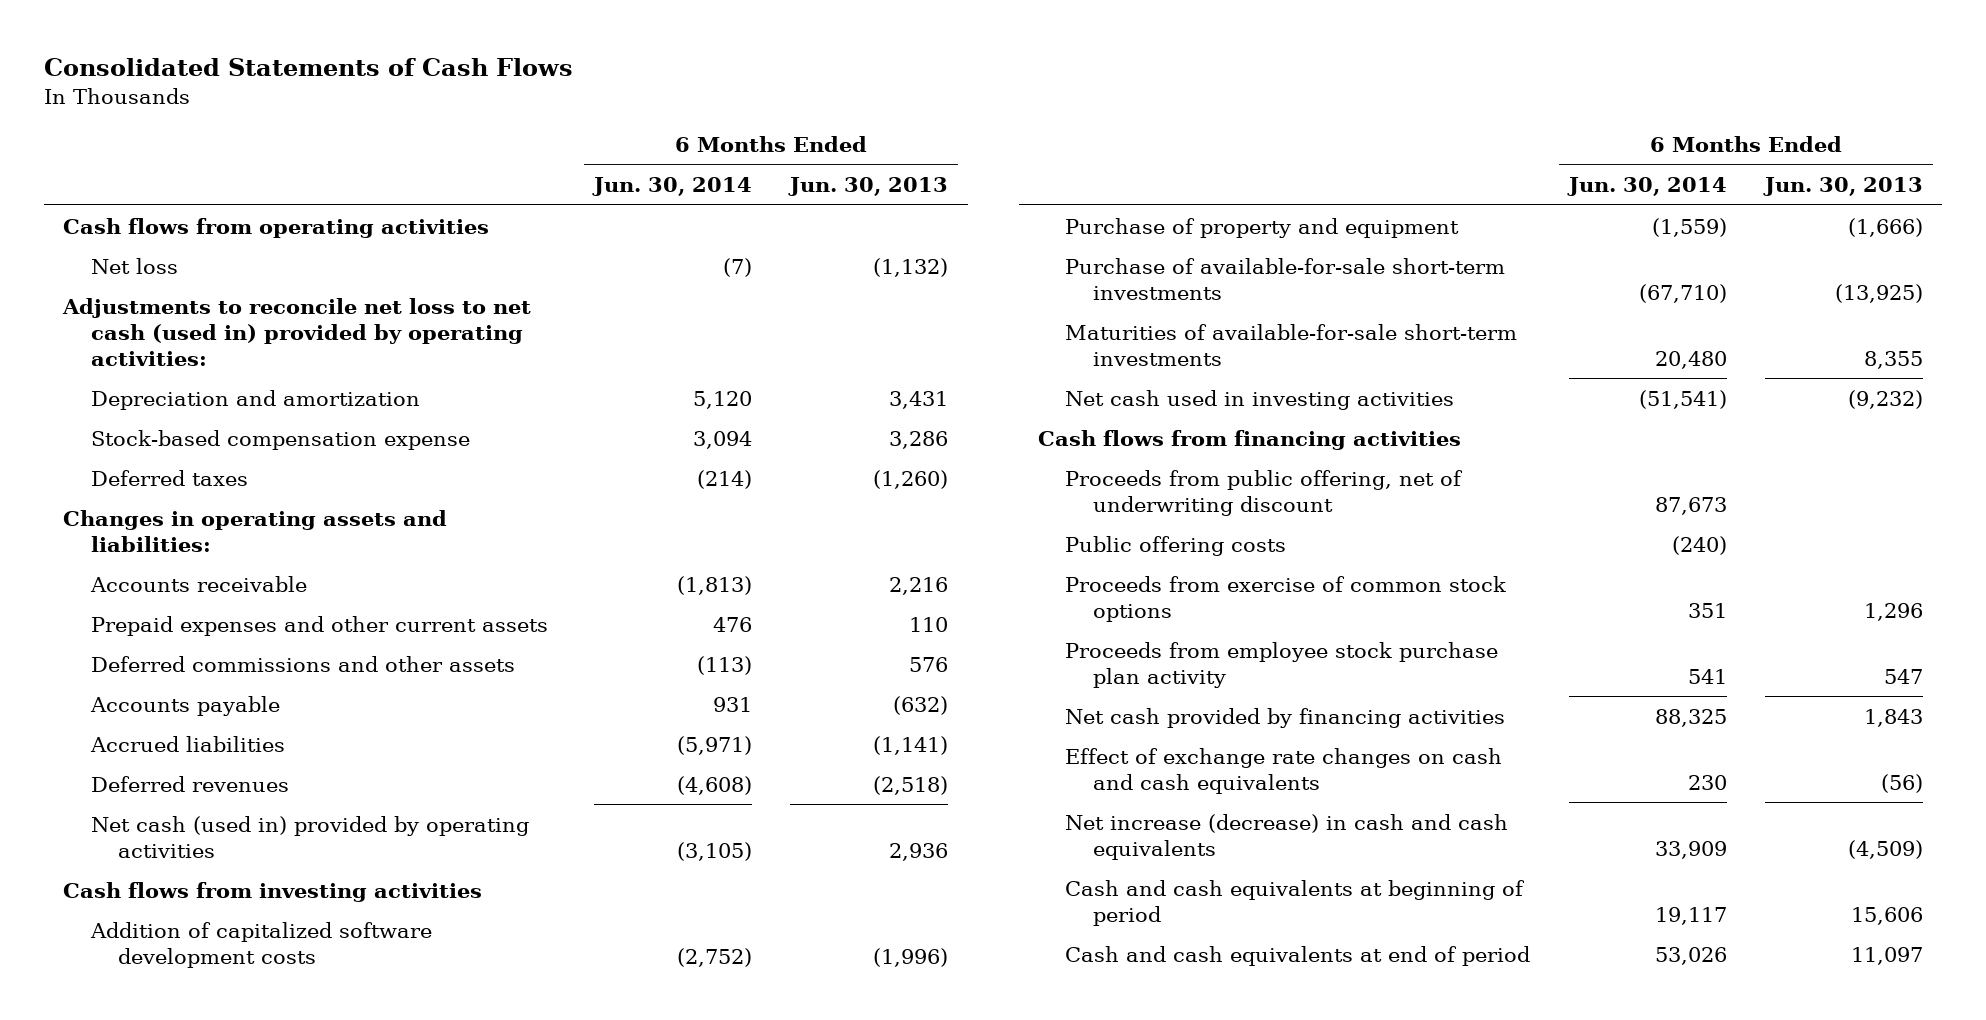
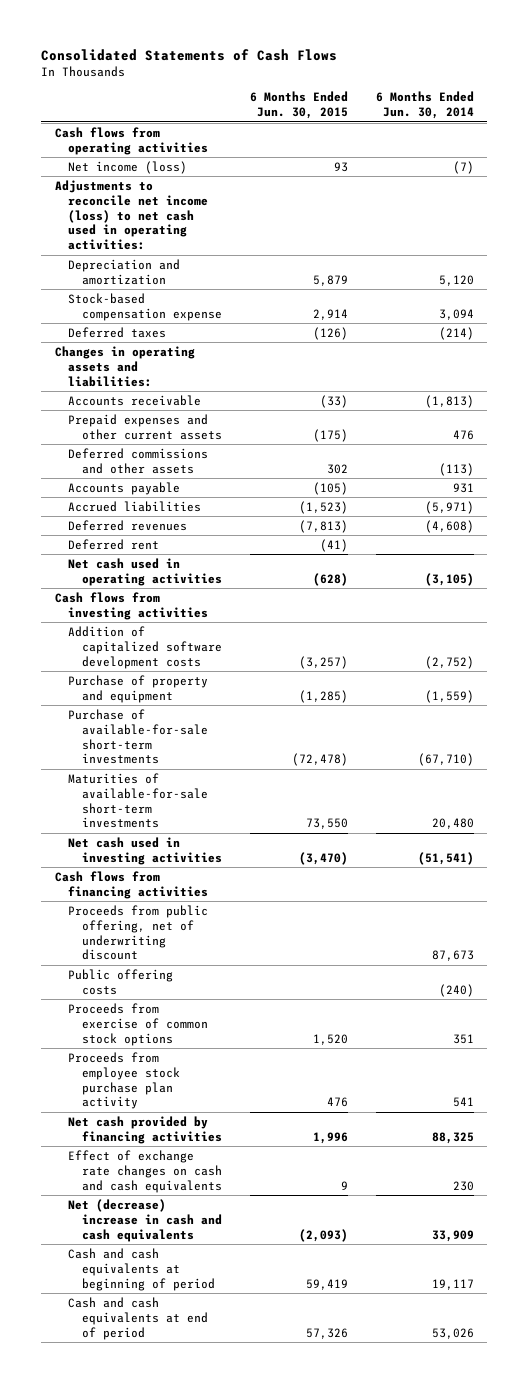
[788,176,949,196] Jun. 30, 2013 -> none
none -> [249,91,348,120] 6 Months Ended Jun. 30, 2015
[90,257,178,274] Net loss -> [68,160,188,174] Net income (loss)
[62,297,532,366] Adjustments to reconcile net loss to net cash (used in) provided by operating activities: -> [55,179,209,251] Adjustments to reconcile net income (loss) to net cash used in operating activities:
none -> [68,538,160,550] Deferred rent
[90,815,529,858] Net cash (used in) provided by operating activities -> [68,557,222,586] Net cash used in operating activities
[1065,813,1509,860] Net increase (decrease) in cash and cash equivalents -> [68,1198,222,1242] Net (decrease) increase in cash and cash equivalents

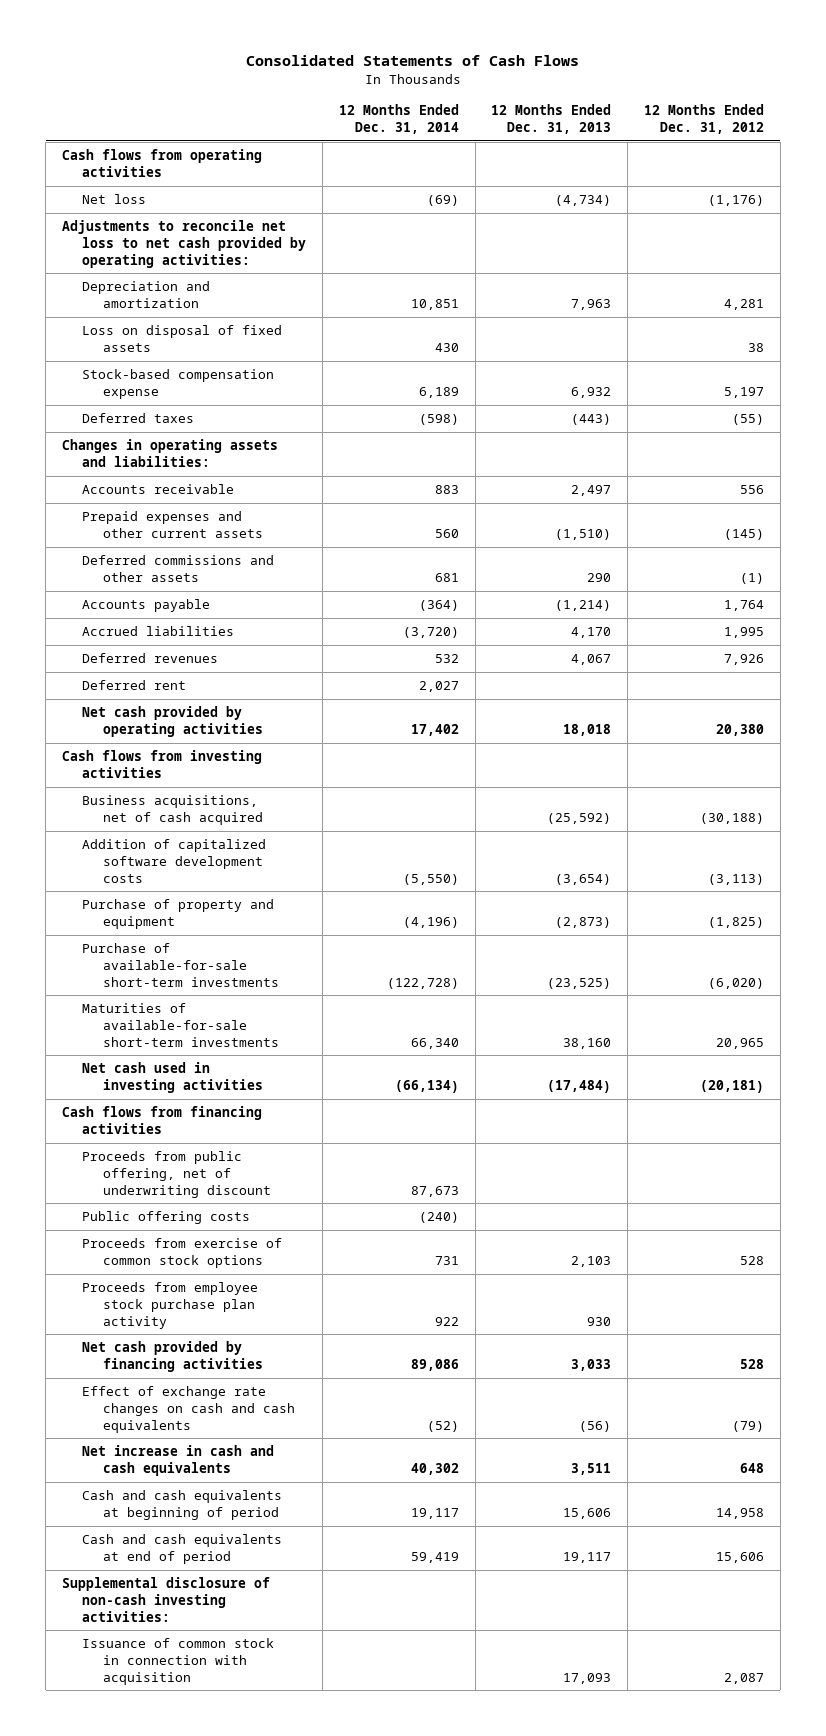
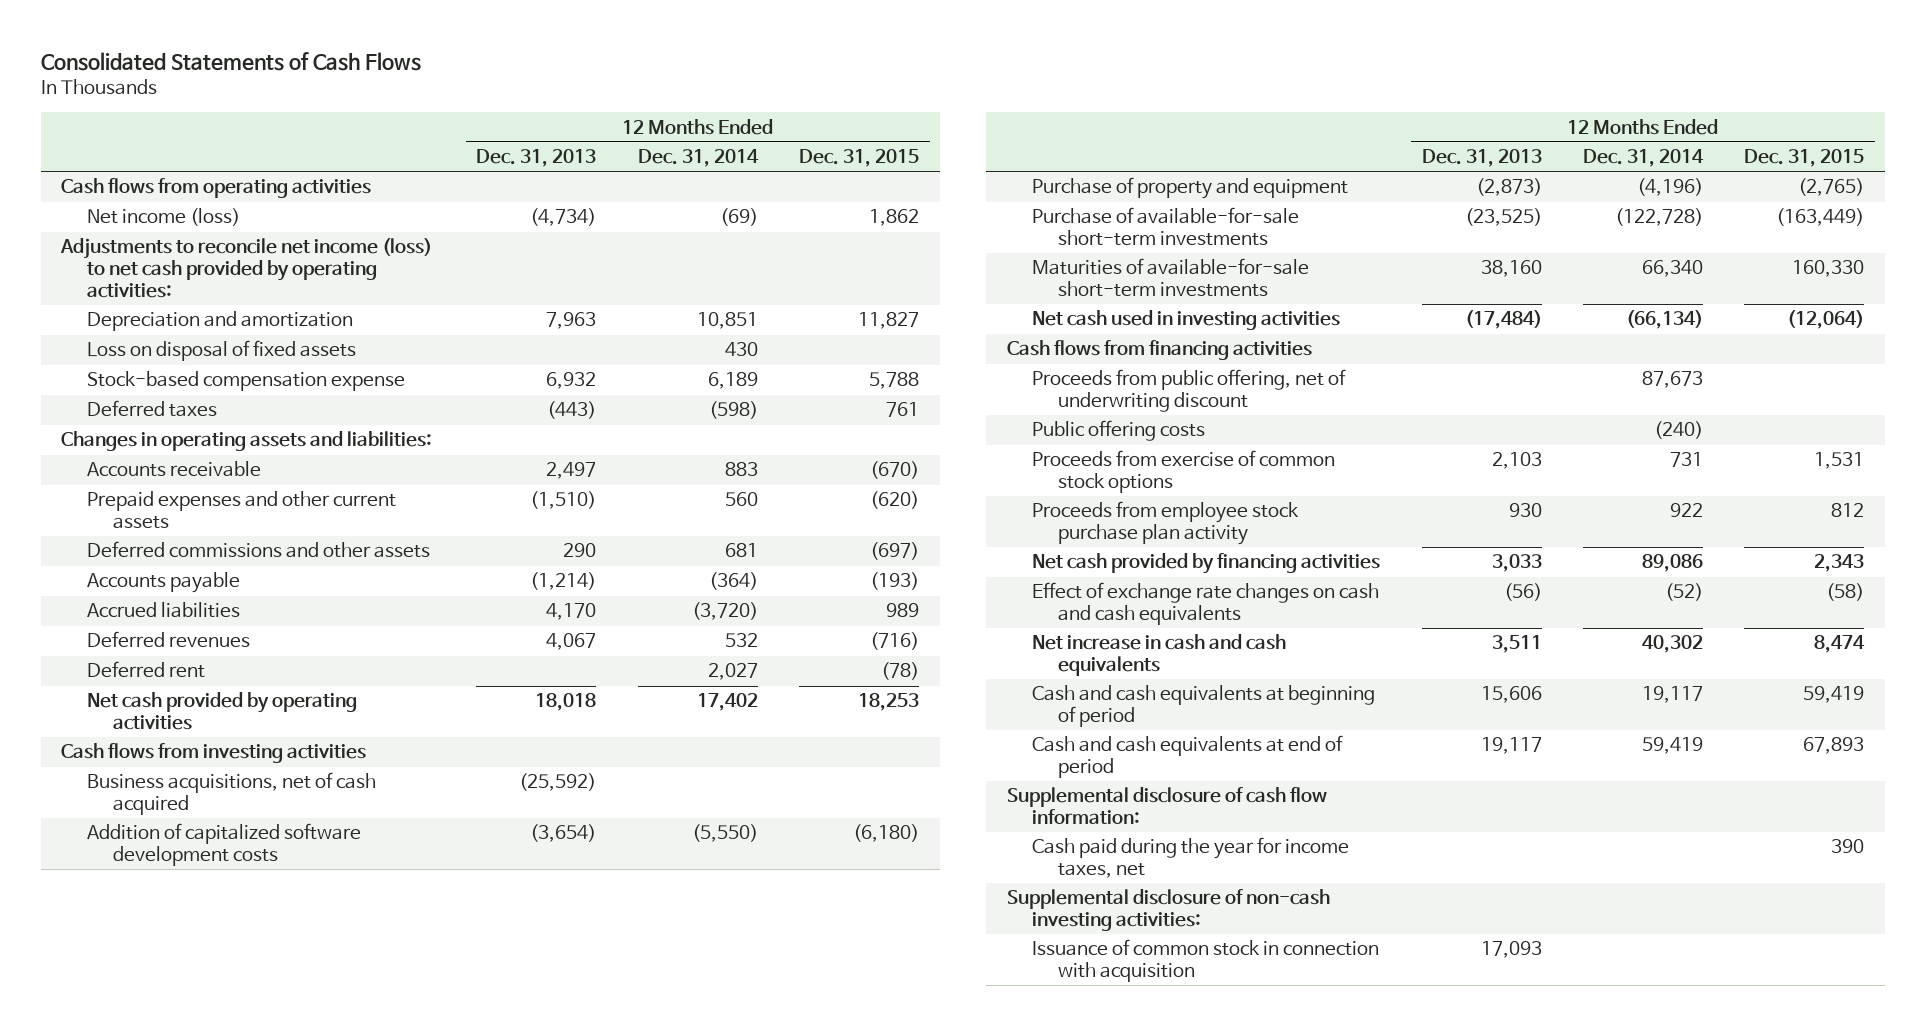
[643,104,764,134] 12 Months Ended Dec. 31, 2012 -> none
none -> [799,149,920,168] Dec. 31, 2015
[82,194,147,205] Net loss -> [87,208,241,227] Net income (loss)
[61,220,307,268] Adjustments to reconcile net loss to net cash provided by operating activities: -> [60,238,433,298] Adjustments to reconcile net income (loss) to net cash provided by operating activities:
none -> [1006,787,1327,824] Supplemental disclosure of cash flow information:
none -> [1032,837,1350,878] Cash paid during the year for income taxes, net

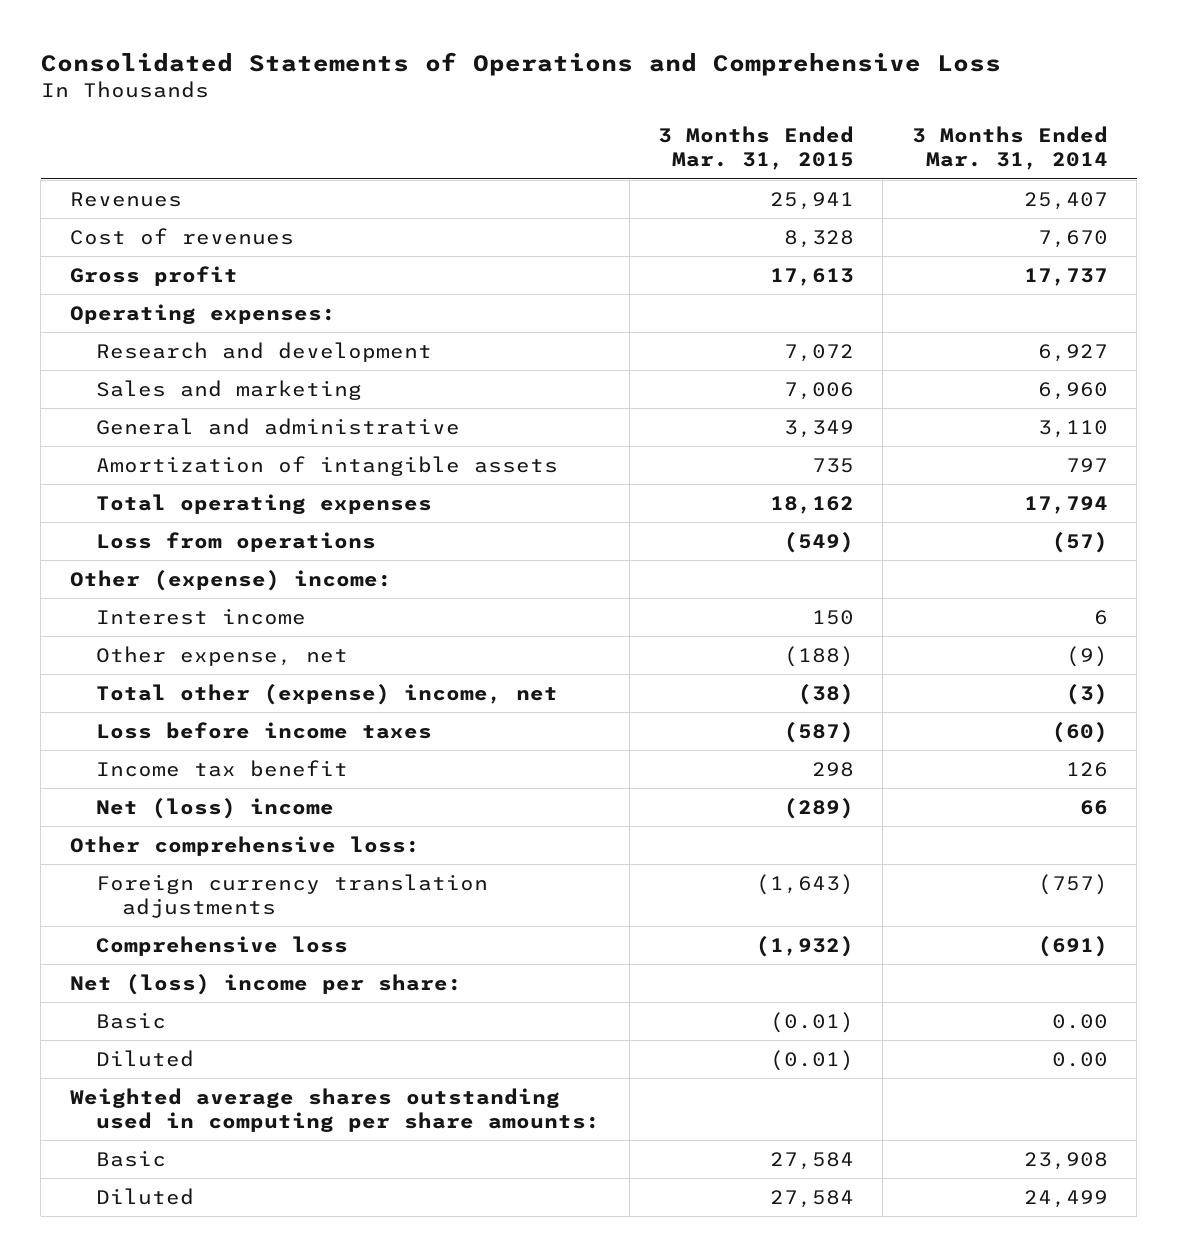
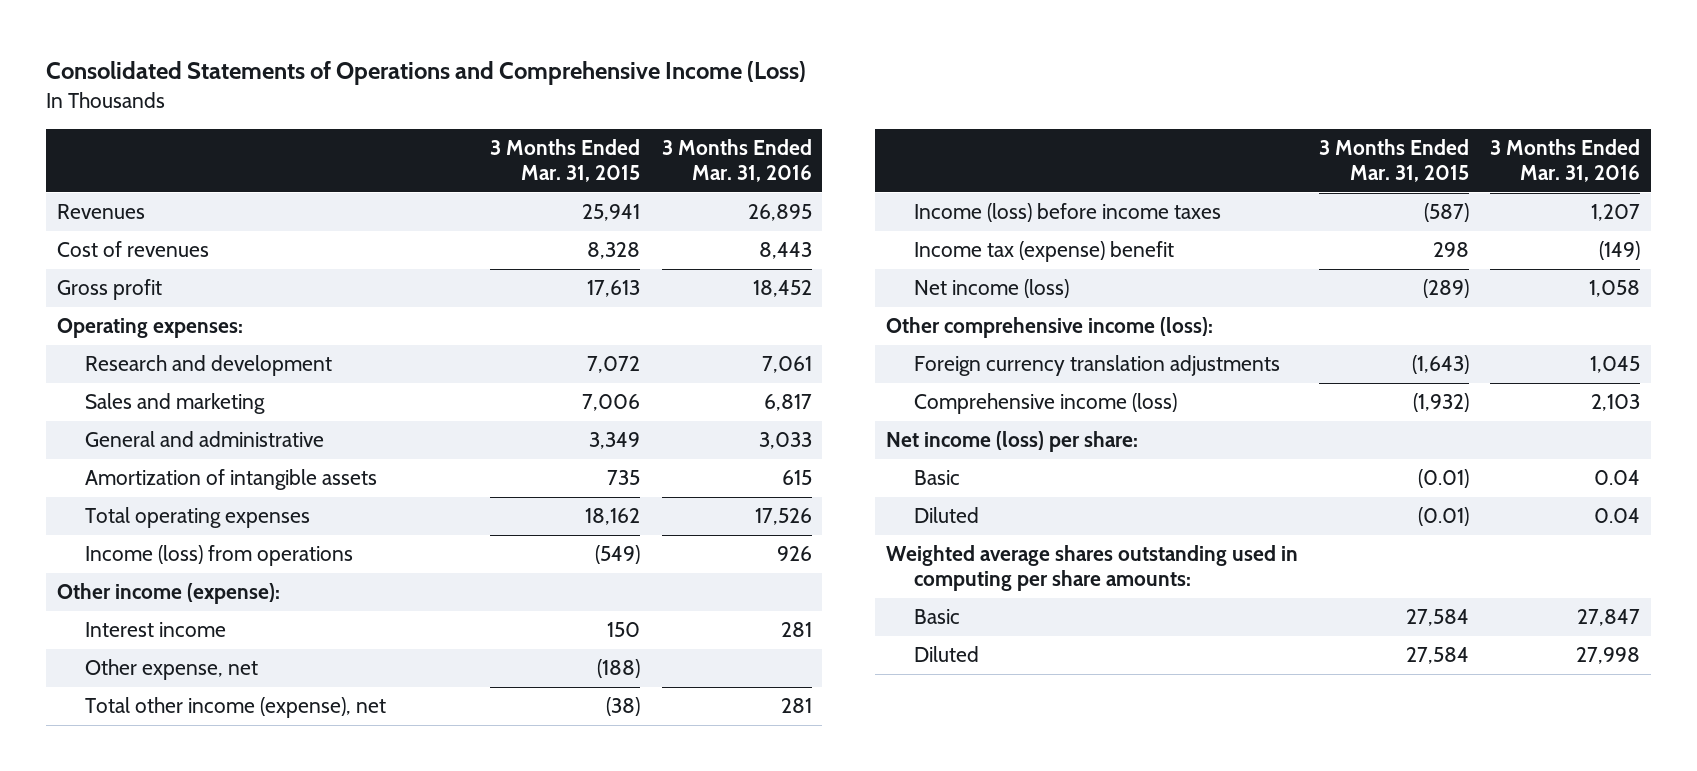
[40,51,1001,76] Consolidated Statements of Operations and Comprehensive Loss -> [46,61,807,86] Consolidated Statements of Operations and Comprehensive Income (Loss)
[911,126,1108,171] 3 Months Ended Mar. 31, 2014 -> none
none -> [661,139,812,182] 3 Months Ended Mar. 31, 2016
[96,531,377,552] Loss from operations -> [85,545,354,567] Income (loss) from operations
[69,569,392,591] Other (expense) income: -> [57,583,281,605] Other income (expense):
[96,683,559,705] Total other (expense) income, net -> [85,697,387,719] Total other income (expense), net
[96,721,433,739] Loss before income taxes -> [913,203,1221,223] Income (loss) before income taxes
[96,759,349,777] Income tax benefit -> [913,241,1174,263] Income tax (expense) benefit
[96,797,335,819] Net (loss) income -> [913,279,1069,299] Net income (loss)
[69,835,420,856] Other comprehensive loss: -> [885,317,1213,339] Other comprehensive income (loss):
[96,935,349,956] Comprehensive loss -> [913,393,1177,415] Comprehensive income (loss)
[69,973,462,995] Net (loss) income per share: -> [885,431,1138,453] Net income (loss) per share:

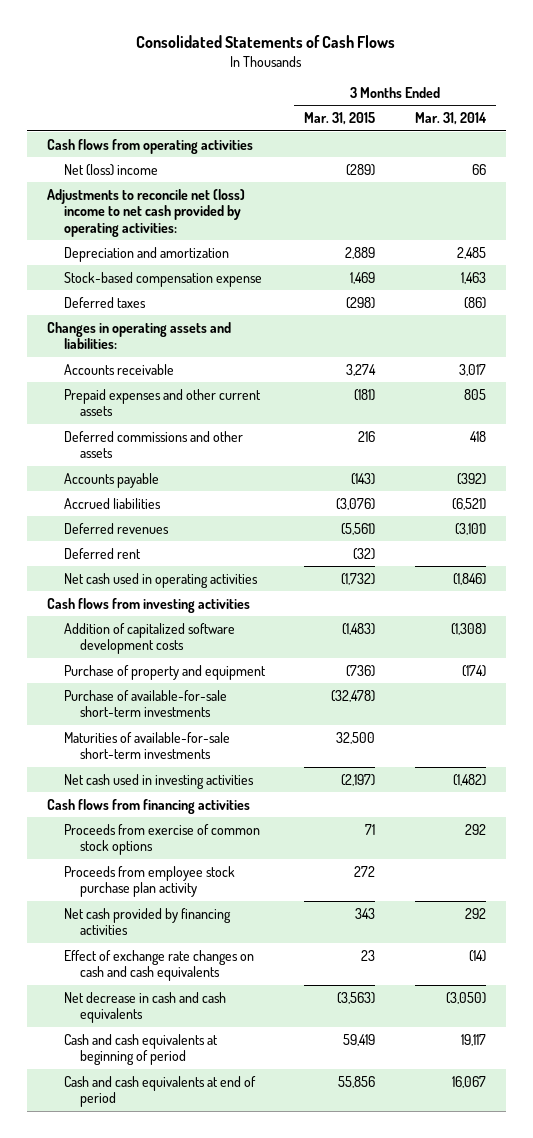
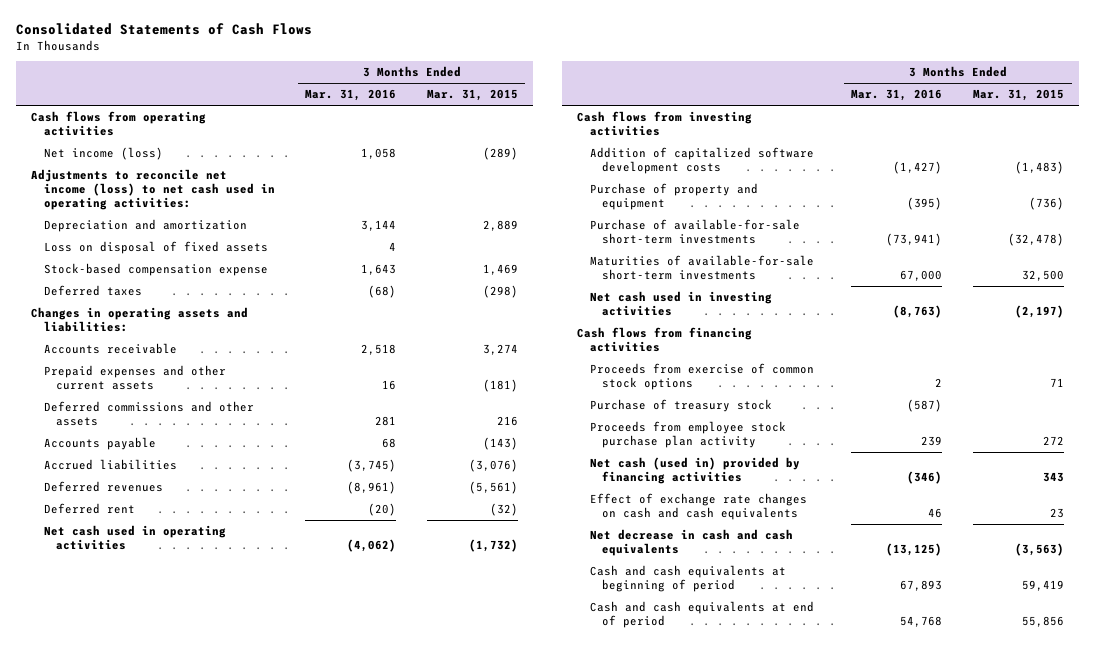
[415,112,488,126] Mar. 31, 2014 -> none
none -> [305,89,397,102] Mar. 31, 2016
[63,163,158,176] Net (loss) income -> [43,147,163,161] Net income (loss)
[46,188,245,237] Adjustments to reconcile net (loss) income to net cash provided by operating activities: -> [31,169,275,210] Adjustments to reconcile net income (loss) to net cash used in operating activities:
none -> [43,241,268,255] Loss on disposal of fixed assets
none -> [589,399,772,413] Purchase of treasury stock
[63,907,231,936] Net cash provided by financing activities -> [589,457,800,484] Net cash (used in) provided by financing activities

